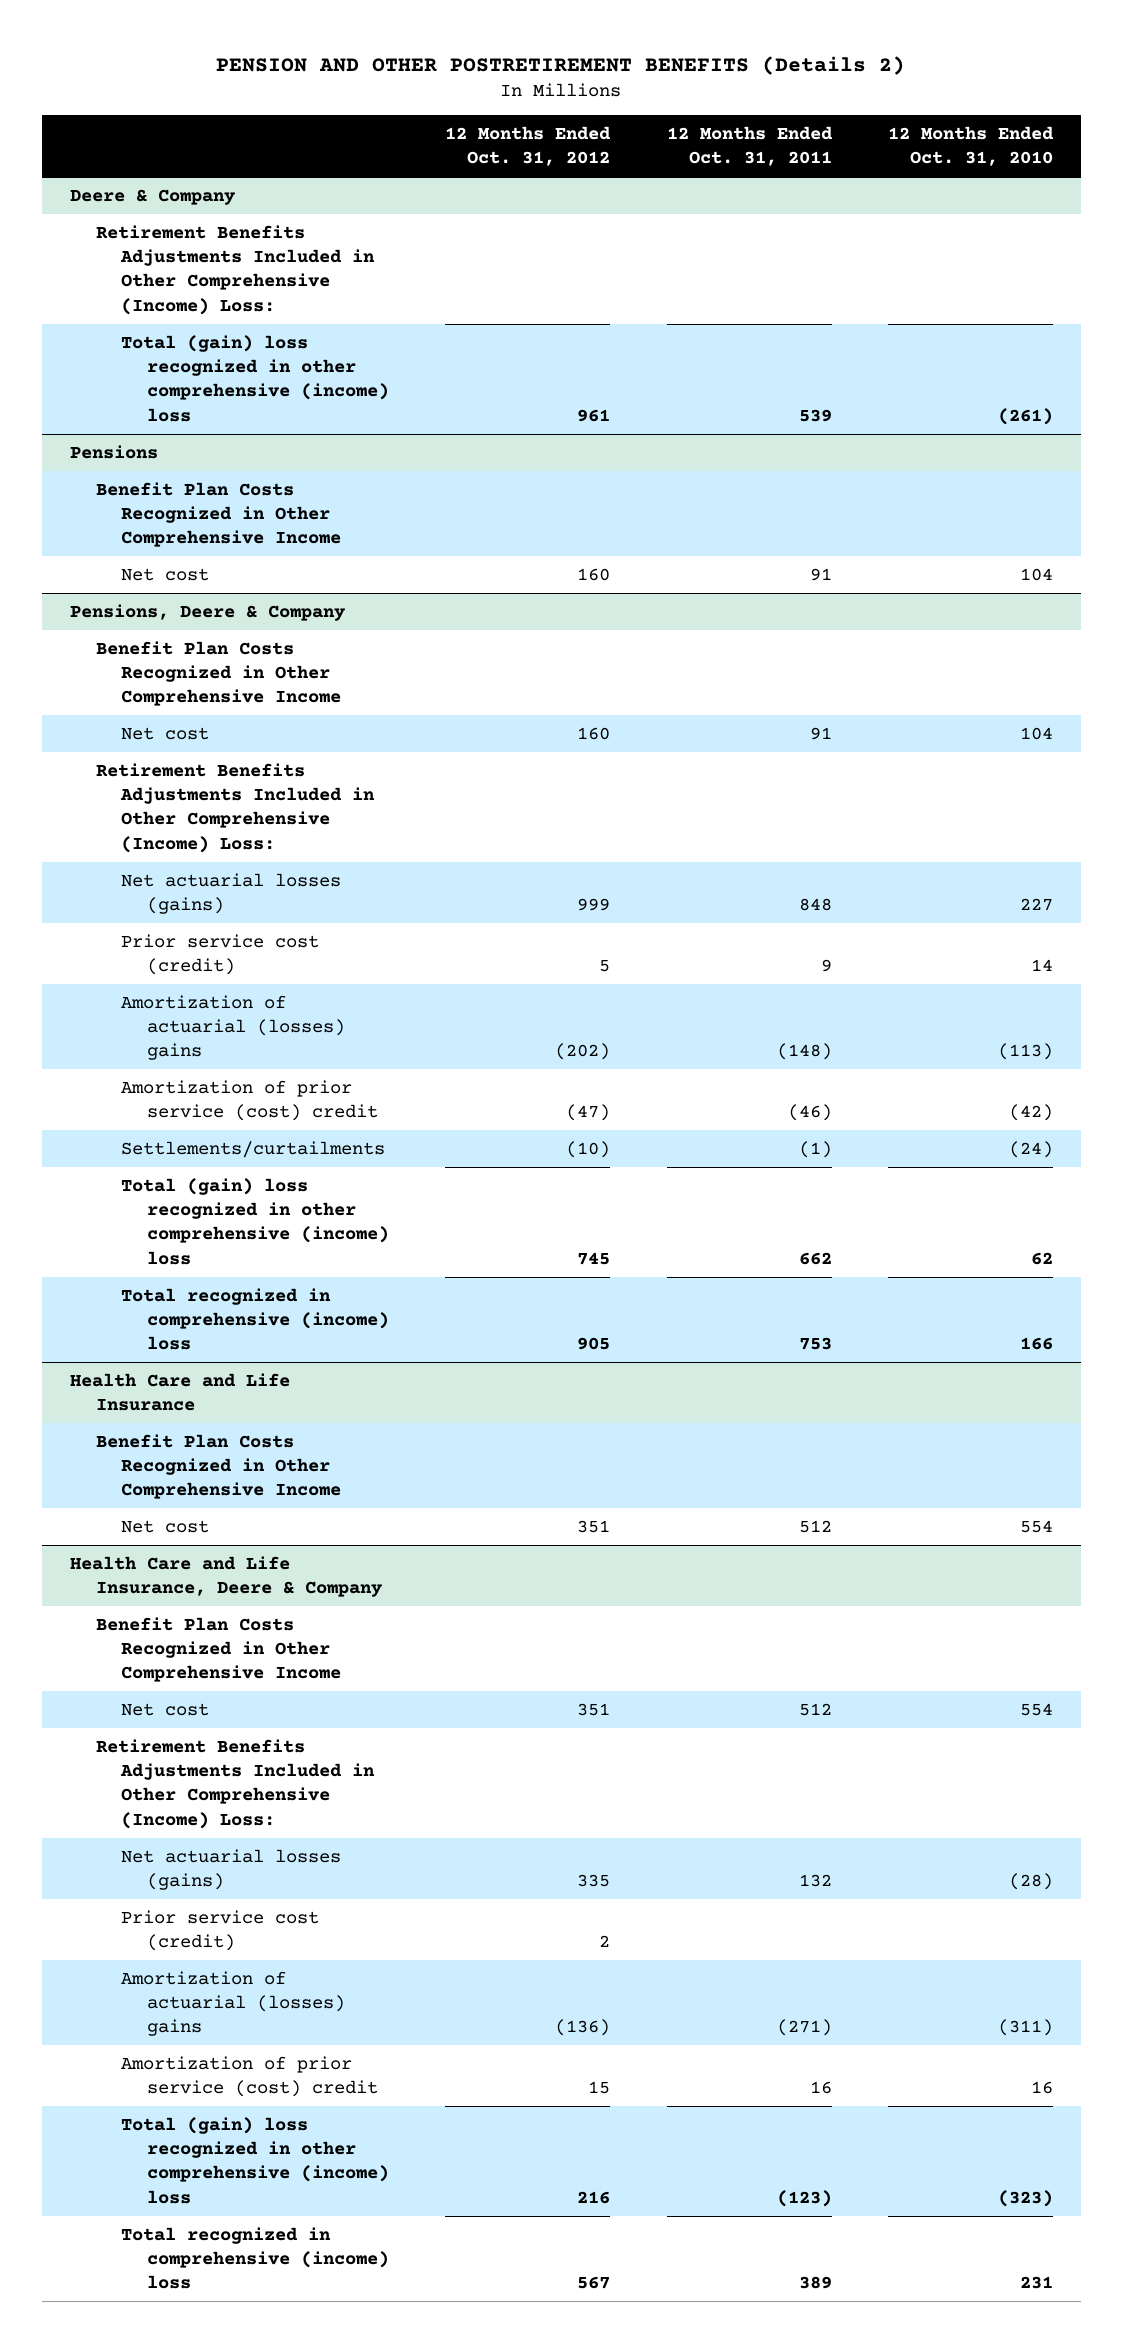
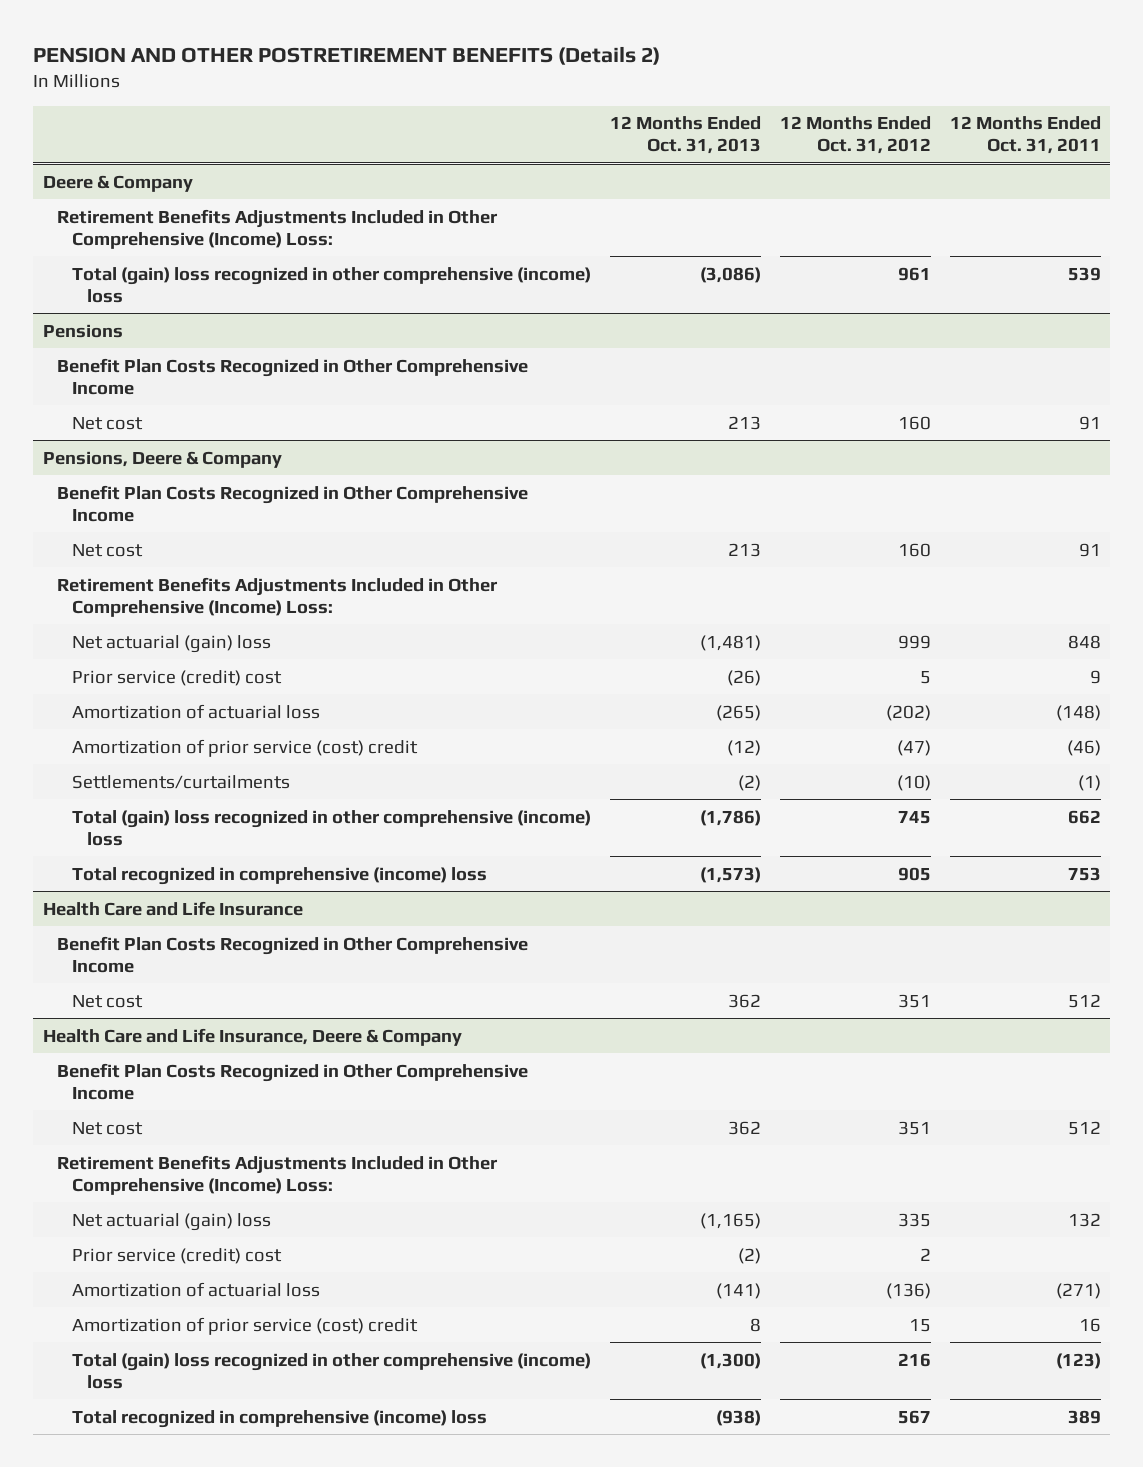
[887,126,1054,167] 12 Months Ended Oct. 31, 2010 -> none
none -> [610,116,762,155] 12 Months Ended Oct. 31, 2013
[121,872,342,915] Net actuarial losses (gains) -> [72,634,272,653] Net actuarial (gain) loss
[121,933,320,976] Prior service cost (credit) -> [72,669,283,686] Prior service (credit) cost
[121,994,346,1061] Amortization of actuarial (losses) gains -> [72,703,321,719] Amortization of actuarial loss
[121,1848,342,1891] Net actuarial losses (gains) -> [72,1212,272,1231] Net actuarial (gain) loss
[121,1909,320,1952] Prior service cost (credit) -> [72,1247,283,1264] Prior service (credit) cost
[121,1970,346,2037] Amortization of actuarial (losses) gains -> [72,1281,321,1297] Amortization of actuarial loss

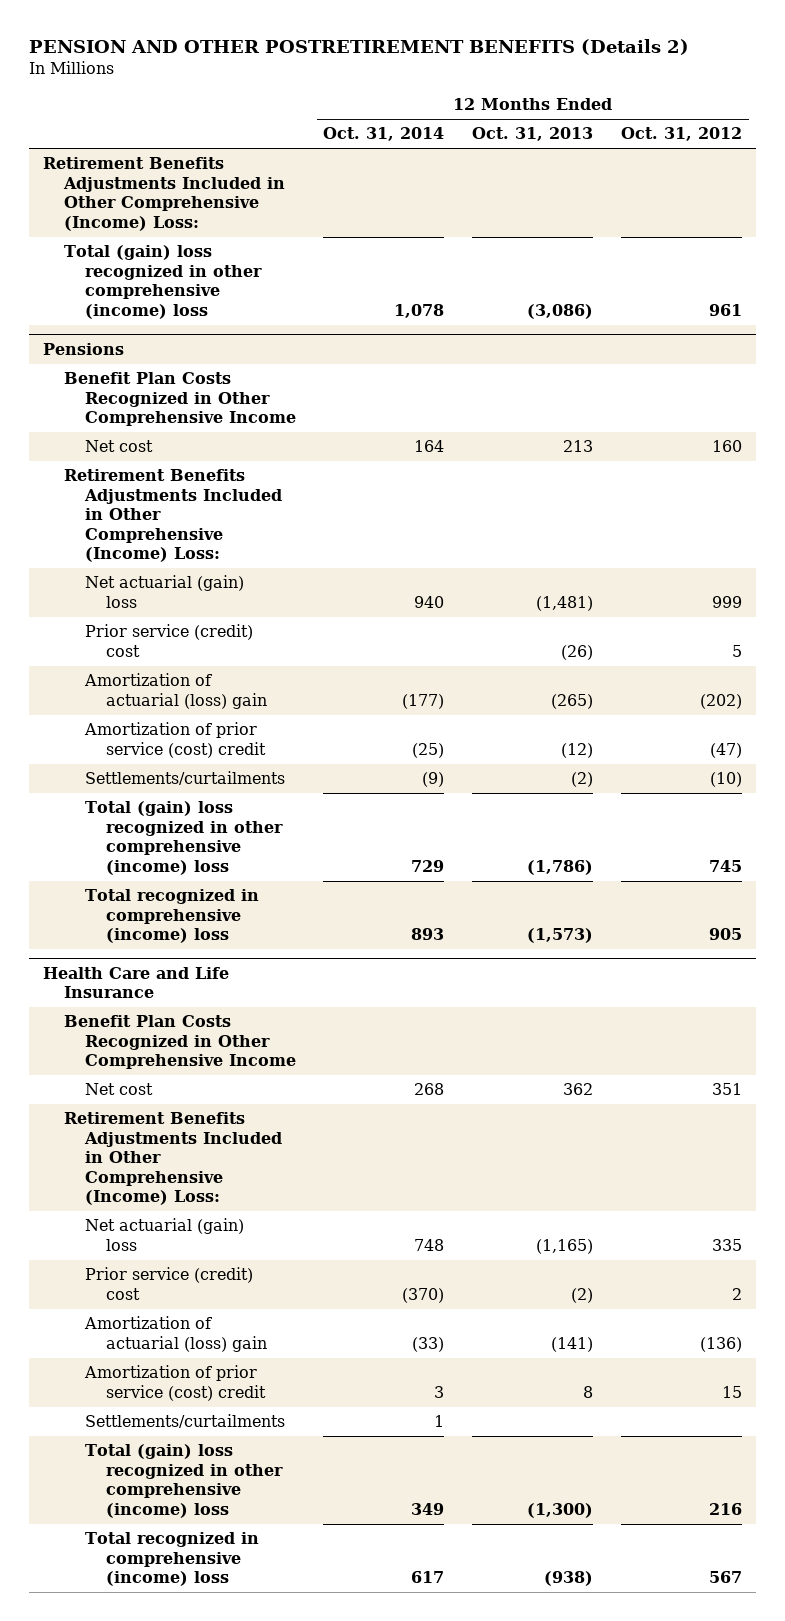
[949,116,1101,155] 12 Months Ended Oct. 31, 2011 -> none
none -> [323,127,445,142] Oct. 31, 2014
[42,174,193,192] Deere & Company -> none
[42,450,282,468] Pensions, Deere & Company -> none
[57,484,529,522] Benefit Plan Costs Recognized in Other Comprehensive Income -> none
[72,543,144,557] Net cost -> none
[72,703,321,719] Amortization of actuarial loss -> [83,673,267,709] Amortization of actuarial (loss) gain
[42,1027,462,1046] Health Care and Life Insurance, Deere & Company -> none
[57,1062,529,1100] Benefit Plan Costs Recognized in Other Comprehensive Income -> none
[72,1121,144,1135] Net cost -> none
[72,1281,321,1297] Amortization of actuarial loss -> [83,1316,267,1352] Amortization of actuarial (loss) gain
none -> [84,1414,285,1429] Settlements/curtailments

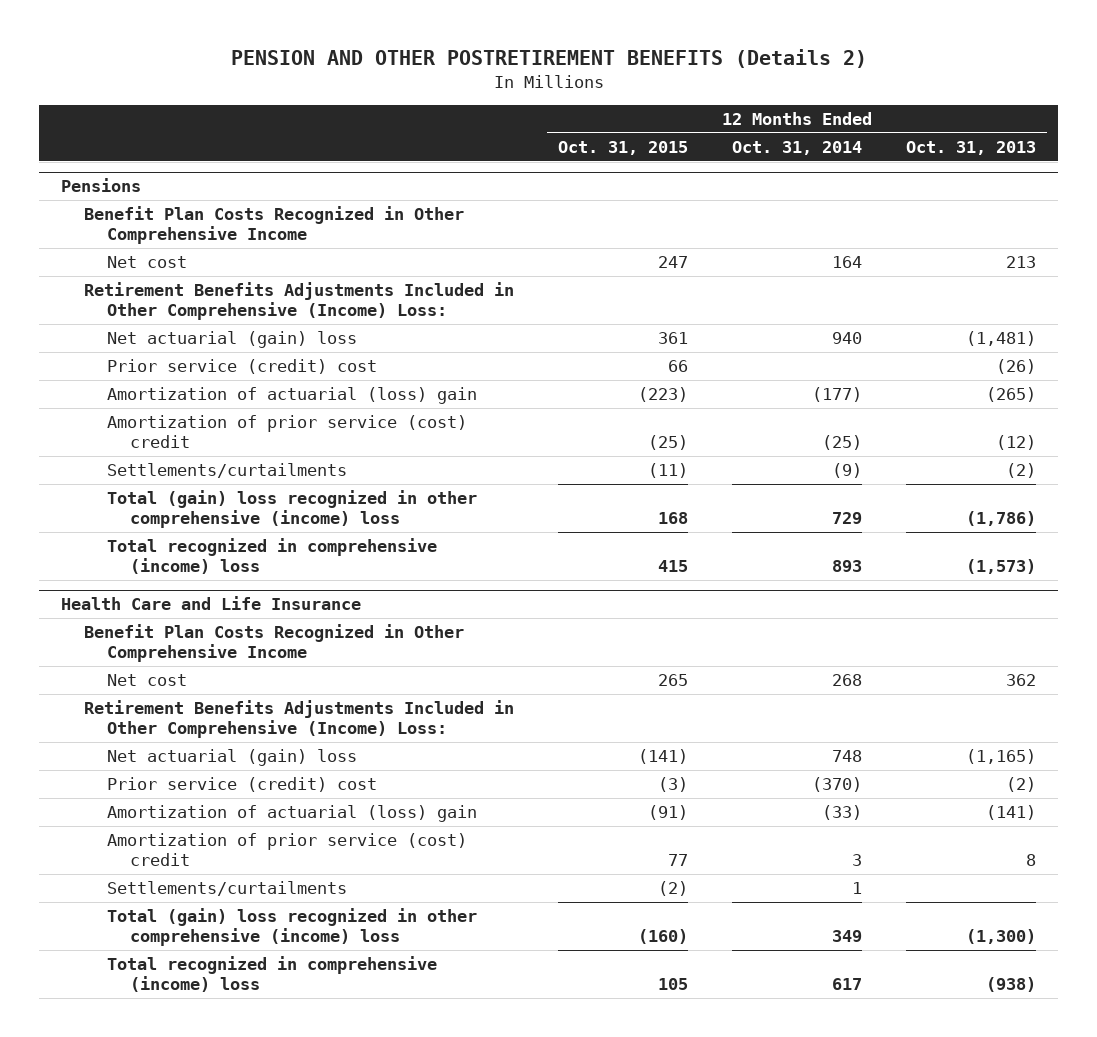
[620,127,742,142] Oct. 31, 2012 -> none
none -> [558,140,689,155] Oct. 31, 2015
[43,157,285,231] Retirement Benefits Adjustments Included in Other Comprehensive (Income) Loss: -> none
[63,245,262,319] Total (gain) loss recognized in other comprehensive (income) loss -> none

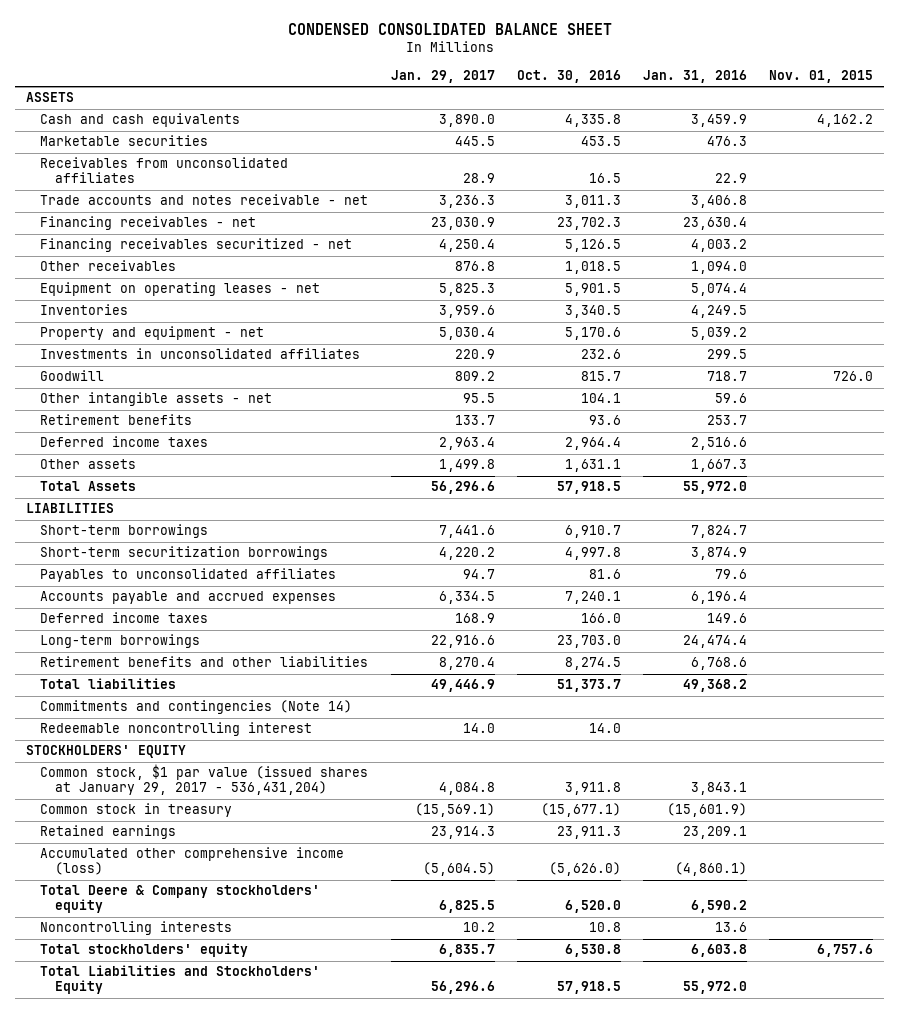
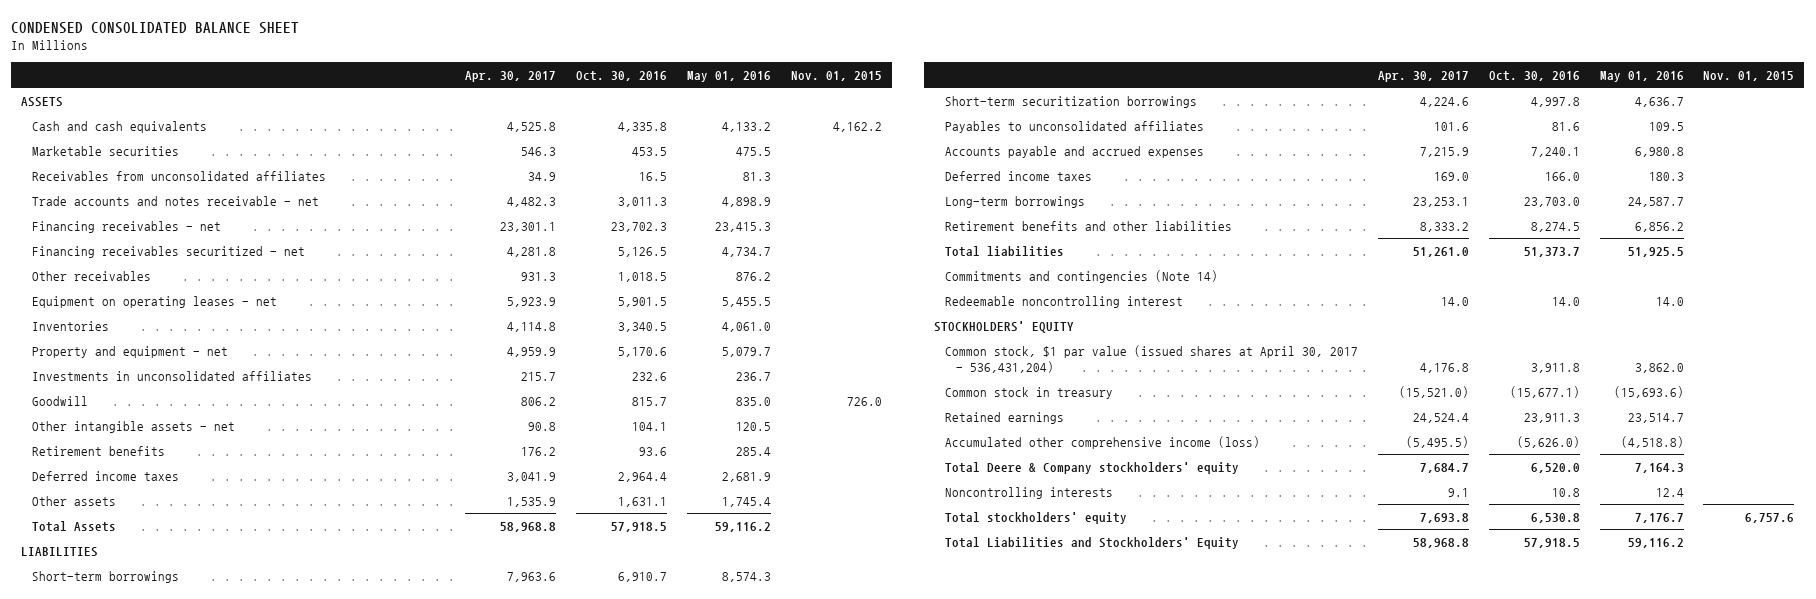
[390,70,495,84] Jan. 29, 2017 -> none
[642,70,747,84] Jan. 31, 2016 -> none
none -> [465,70,557,82] Apr. 30, 2017
none -> [686,70,771,82] May 01, 2016
[40,764,369,796] Common stock, $1 par value (issued shares at January 29, 2017 - 536,431,204) -> [945,344,1359,373] Common stock, $1 par value (issued shares at April 30, 2017 - 536,431,204)

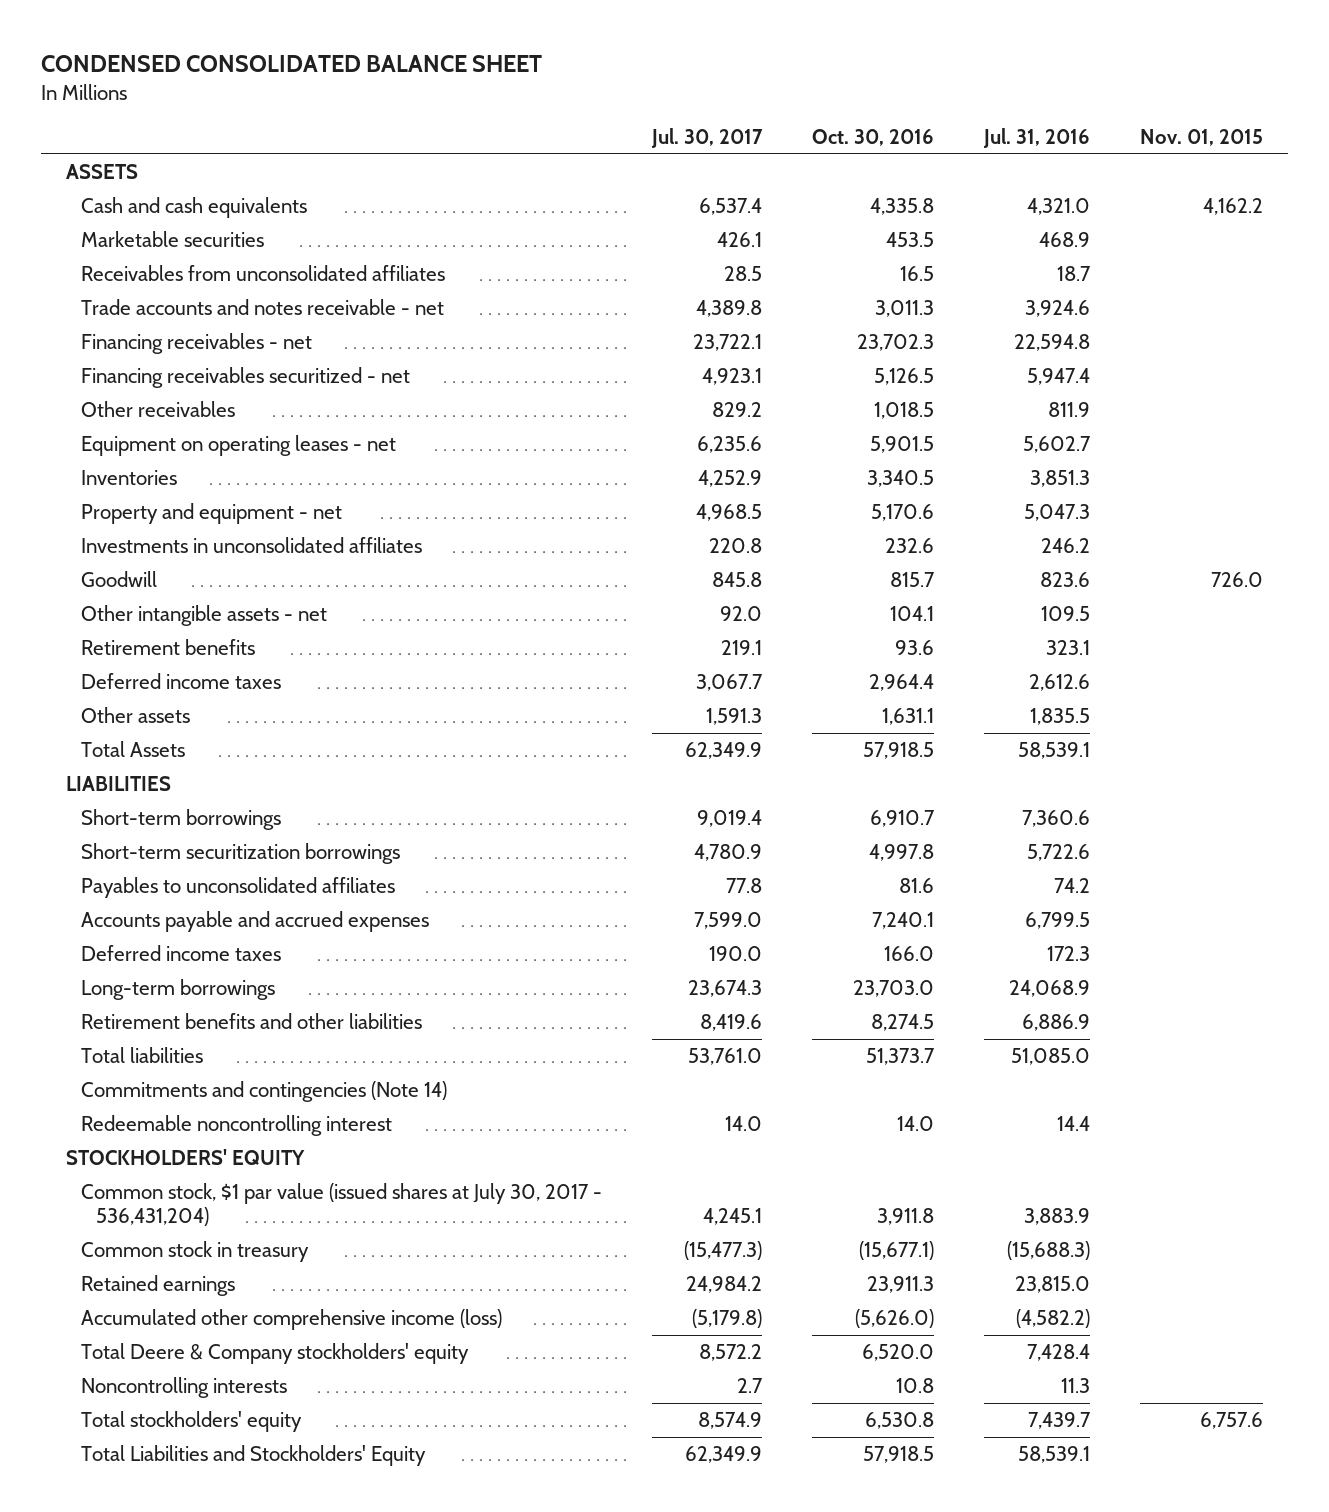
[465,70,557,82] Apr. 30, 2017 -> none
[686,70,771,82] May 01, 2016 -> none
none -> [650,128,763,149] Jul. 30, 2017
none -> [983,128,1091,149] Jul. 31, 2016
[945,344,1359,373] Common stock, $1 par value (issued shares at April 30, 2017 - 536,431,204) -> [80,1183,602,1227] Common stock, $1 par value (issued shares at July 30, 2017 - 536,431,204)

